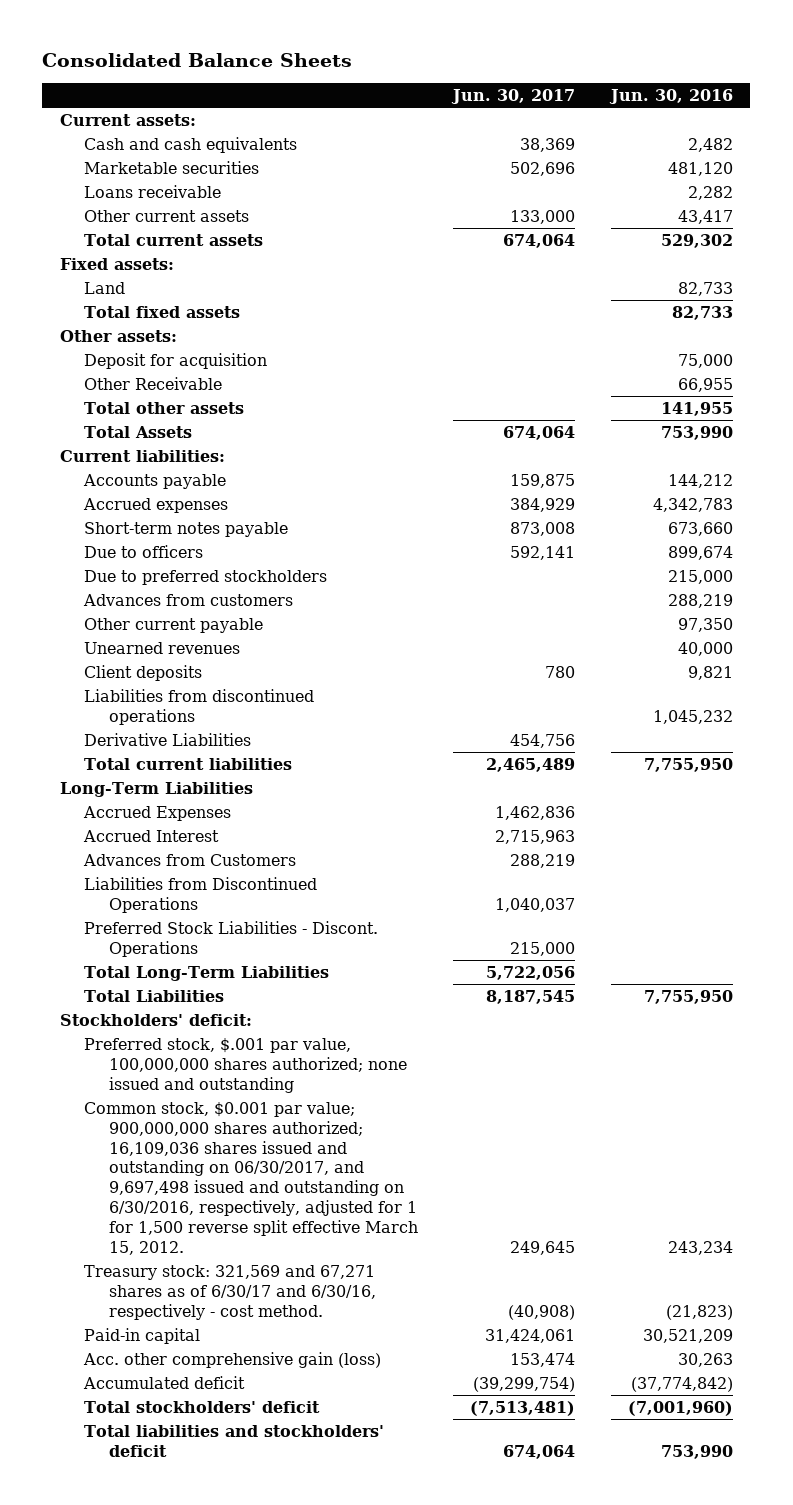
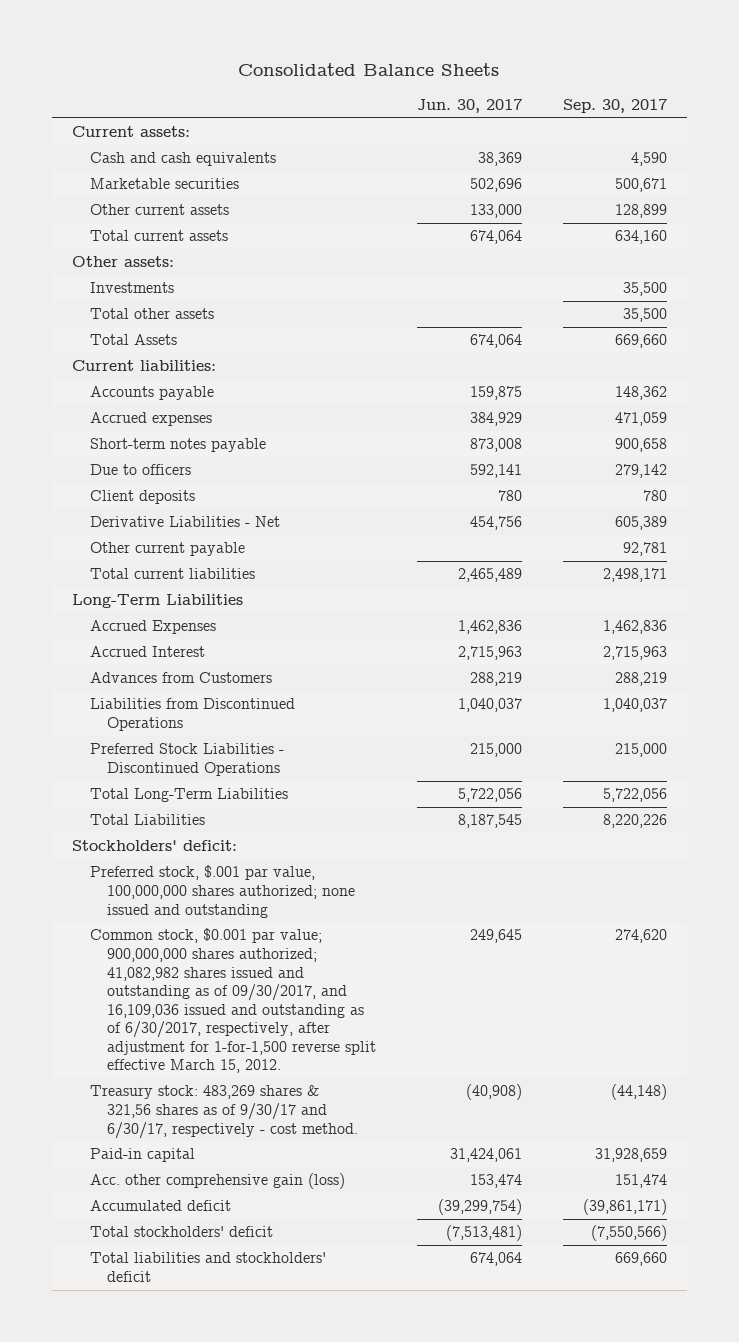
[608,88,733,104] Jun. 30, 2016 -> none
none -> [562,99,667,114] Sep. 30, 2017
[84,184,222,198] Loans receivable -> none
[60,257,175,270] Fixed assets: -> none
[84,281,126,294] Land -> none
[84,305,241,318] Total fixed assets -> none
[84,352,268,369] Deposit for acquisition -> none
[84,376,223,390] Other Receivable -> none
none -> [89,282,174,294] Investments
[84,569,328,585] Due to preferred stockholders -> none
[83,593,294,606] Advances from customers -> none
[84,641,241,654] Unearned revenues -> none
[84,688,315,725] Liabilities from discontinued operations -> none
[84,732,252,746] Derivative Liabilities -> [89,516,280,528] Derivative Liabilities - Net
[84,617,264,633] Other current payable -> [89,542,245,557] Other current payable
[84,920,379,957] Preferred Stock Liabilities - Discont. Operations -> [89,743,284,777] Preferred Stock Liabilities - Discontinued Operations
[84,1101,418,1256] Common stock, $0.001 par value; 900,000,000 shares authorized; 16,109,036 shares issued and outstanding on 06/30/2017, and 9,697,498 issued and outstanding on 6/30/2016, respectively, adjusted for 1 for 1,500 reverse split effective March 15, 2012. -> [89,928,377,1074] Common stock, $0.001 par value; 900,000,000 shares authorized; 41,082,982 shares issued and outstanding as of 09/30/2017, and 16,109,036 issued and outstanding as of 6/30/2017, respectively, after adjustment for 1-for-1,500 reverse split effective March 15, 2012.
[84,1264,376,1320] Treasury stock: 321,569 and 67,271 shares as of 6/30/17 and 6/30/16, respectively - cost method. -> [89,1085,359,1139] Treasury stock: 483,269 shares & 321,56 shares as of 9/30/17 and 6/30/17, respectively - cost method.

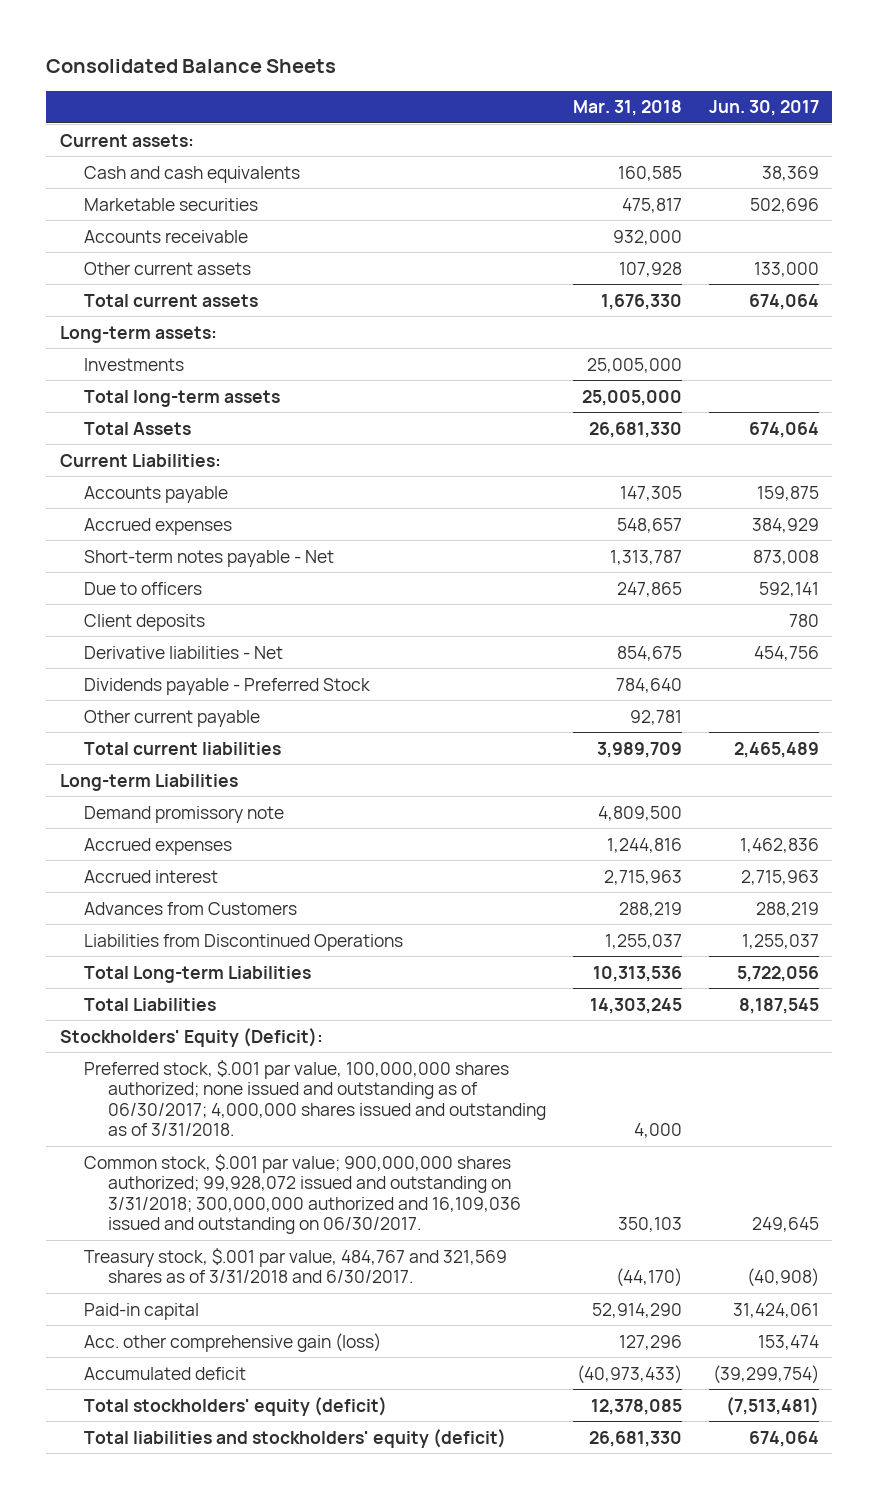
[562,99,667,114] Sep. 30, 2017 -> none
none -> [572,100,682,117] Mar. 31, 2018
none -> [83,229,248,243] Accounts receivable
[72,256,175,268] Other assets: -> [59,325,217,343] Long-term assets:
[89,308,214,320] Total other assets -> [83,389,280,407] Total long-term assets
[72,360,217,372] Current liabilities: -> [59,453,221,467] Current Liabilities:
[89,438,266,453] Short-term notes payable -> [83,549,334,567] Short-term notes payable - Net
[89,516,280,528] Derivative Liabilities - Net -> [83,645,283,659] Derivative liabilities - Net
none -> [83,677,371,695] Dividends payable - Preferred Stock
[72,594,244,609] Long-Term Liabilities -> [59,773,238,791] Long-term Liabilities
none -> [83,805,284,823] Demand promissory note
[89,620,216,635] Accrued Expenses -> [83,837,232,855] Accrued expenses
[89,646,205,658] Accrued Interest -> [83,869,218,883] Accrued interest
[89,743,284,777] Preferred Stock Liabilities - Discontinued Operations -> none
[457,698,522,713] 1,040,037 -> [741,933,819,949] 1,255,037
[89,788,288,803] Total Long-Term Liabilities -> [83,965,311,983] Total Long-term Liabilities
[72,840,238,852] Stockholders' deficit: -> [59,1027,323,1047] Stockholders' Equity (Deficit):
[89,865,356,918] Preferred stock, $.001 par value, 100,000,000 shares authorized; none issued and outstanding -> [83,1059,546,1137] Preferred stock, $.001 par value, 100,000,000 shares authorized; none issued and outstanding as of 06/30/2017; 4,000,000 shares issued and outstanding as of 3/31/2018.
[89,928,377,1074] Common stock, $0.001 par value; 900,000,000 shares authorized; 41,082,982 shares issued and outstanding as of 09/30/2017, and 16,109,036 issued and outstanding as of 6/30/2017, respectively, after adjustment for 1-for-1,500 reverse split effective March 15, 2012. -> [83,1153,521,1235] Common stock, $.001 par value; 900,000,000 shares authorized; 99,928,072 issued and outstanding on 3/31/2018; 300,000,000 authorized and 16,109,036 issued and outstanding on 06/30/2017.
[89,1085,359,1139] Treasury stock: 483,269 shares & 321,56 shares as of 9/30/17 and 6/30/17, respectively - cost method. -> [83,1247,507,1284] Treasury stock, $.001 par value, 484,767 and 321,569 shares as of 3/31/2018 and 6/30/2017.
[89,1226,273,1238] Total stockholders' deficit -> [83,1396,387,1416] Total stockholders' equity (deficit)
[89,1252,326,1283] Total liabilities and stockholders' deficit -> [83,1428,506,1448] Total liabilities and stockholders' equity (deficit)

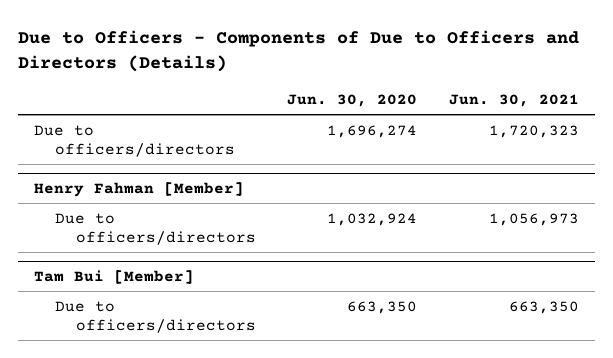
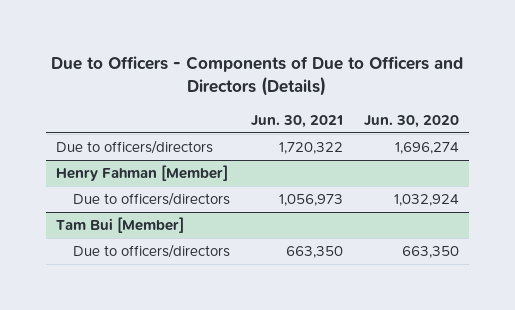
[488,124,579,138] 1,720,323 -> [278,142,343,155] 1,720,322

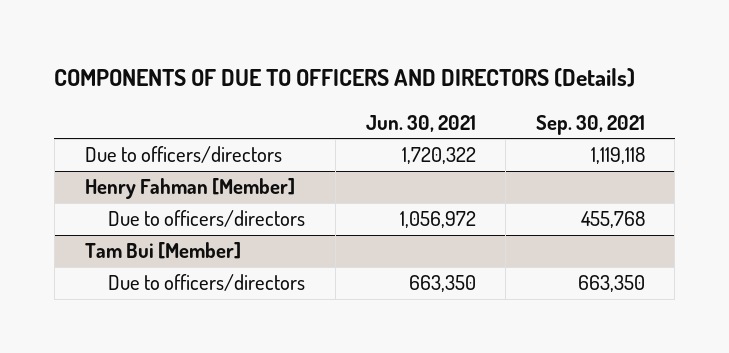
[51,55,464,97] Due to Officers - Components of Due to Officers and Directors (Details) -> [54,68,636,88] COMPONENTS OF DUE TO OFFICERS AND DIRECTORS (Details)
[363,114,459,128] Jun. 30, 2020 -> none
none -> [535,114,645,135] Sep. 30, 2021
[278,194,343,207] 1,056,973 -> [399,211,476,229] 1,056,972

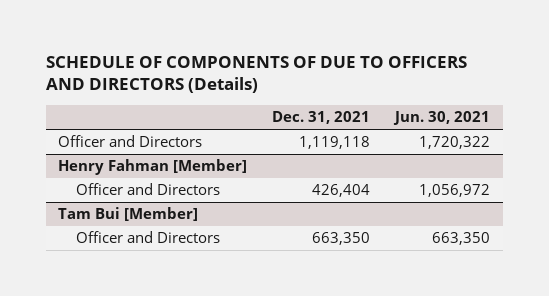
[54,68,636,88] COMPONENTS OF DUE TO OFFICERS AND DIRECTORS (Details) -> [45,56,467,94] SCHEDULE OF COMPONENTS OF DUE TO OFFICERS AND DIRECTORS (Details)
[535,114,645,135] Sep. 30, 2021 -> none
none -> [272,110,371,124] Dec. 31, 2021
[84,146,282,164] Due to officers/directors -> [58,135,203,148] Officer and Directors
[108,210,306,228] Due to officers/directors -> [75,183,220,196] Officer and Directors
[108,274,306,292] Due to officers/directors -> [75,231,220,244] Officer and Directors

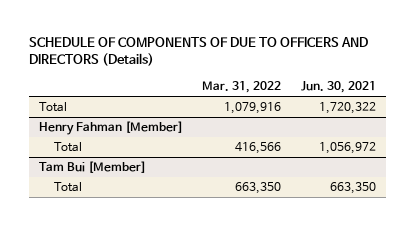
[272,110,371,124] Dec. 31, 2021 -> none
none -> [202,81,282,94] Mar. 31, 2022
[58,135,203,148] Officer and Directors -> [38,102,67,113] Total
[75,183,220,196] Officer and Directors -> [53,142,82,153] Total
[75,231,220,244] Officer and Directors -> [53,182,82,193] Total

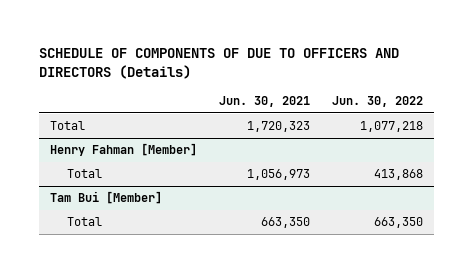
[202,81,282,94] Mar. 31, 2022 -> none
none -> [332,96,424,108] Jun. 30, 2022
[318,102,376,115] 1,720,322 -> [247,121,311,133] 1,720,323
[318,142,376,155] 1,056,972 -> [247,169,311,181] 1,056,973

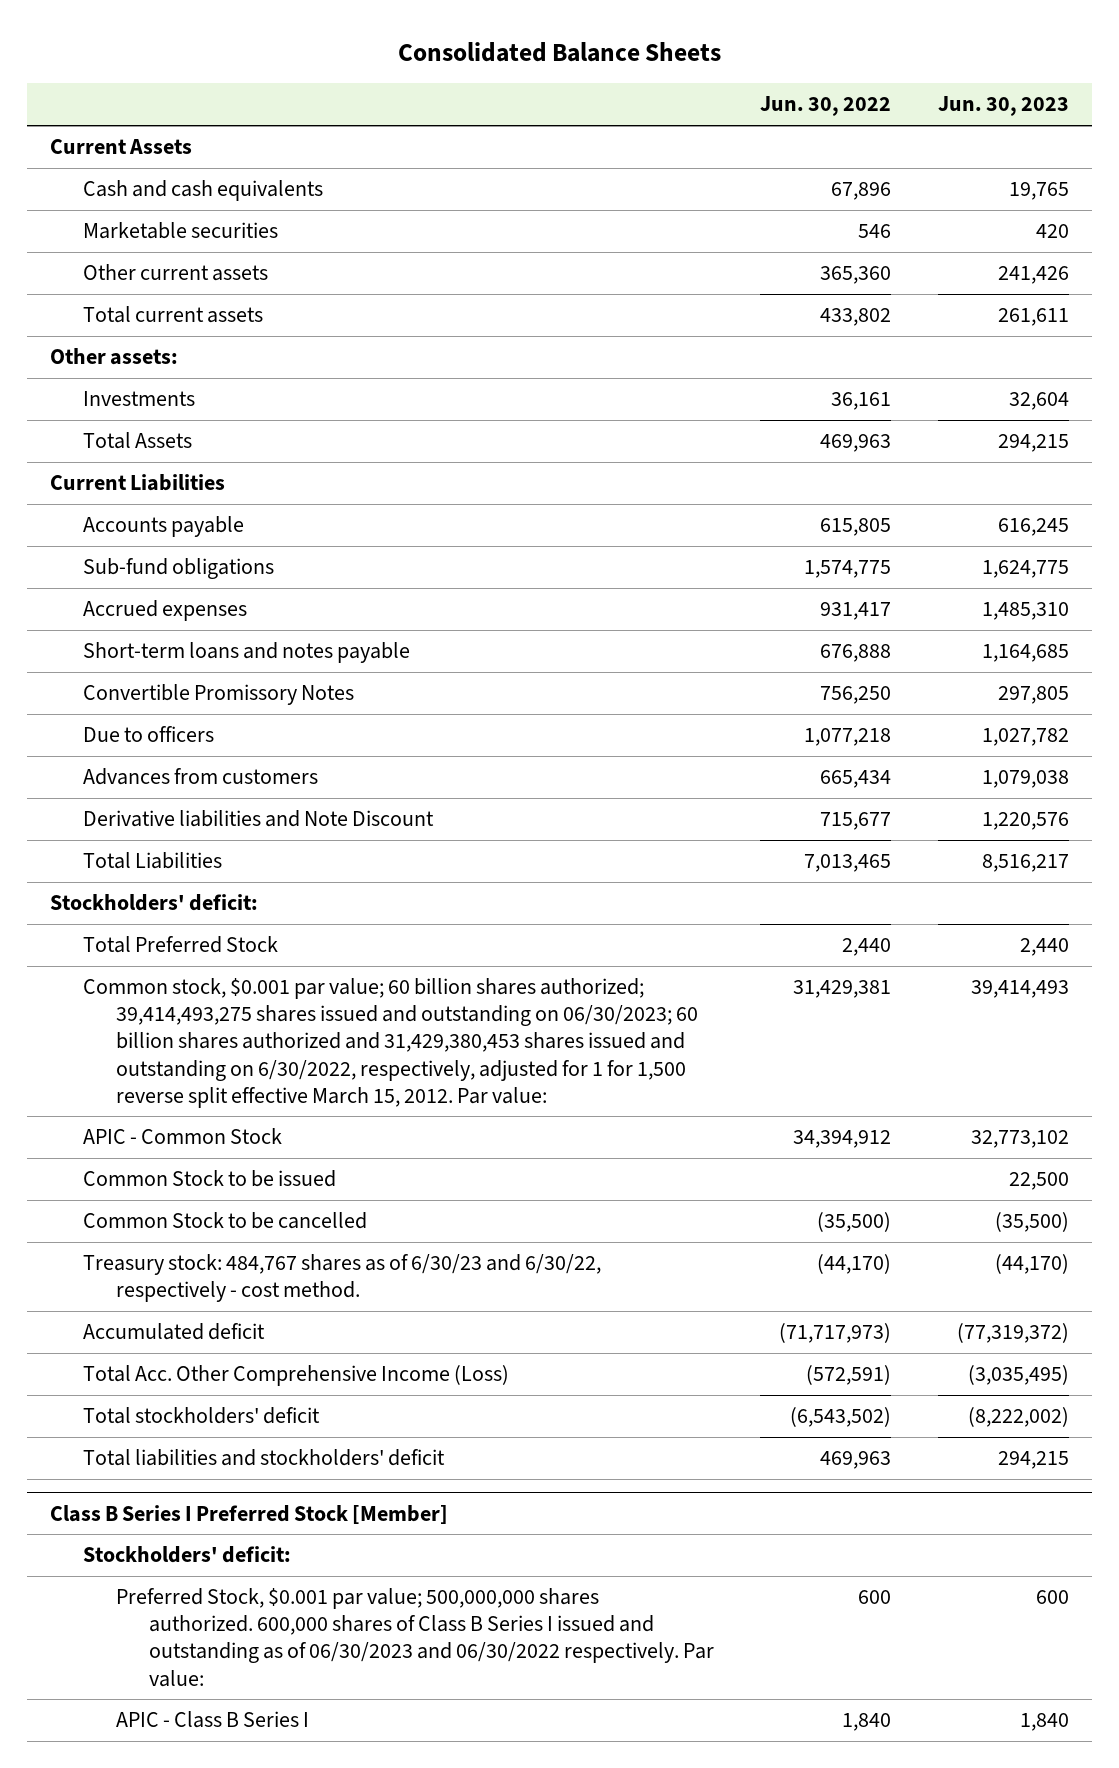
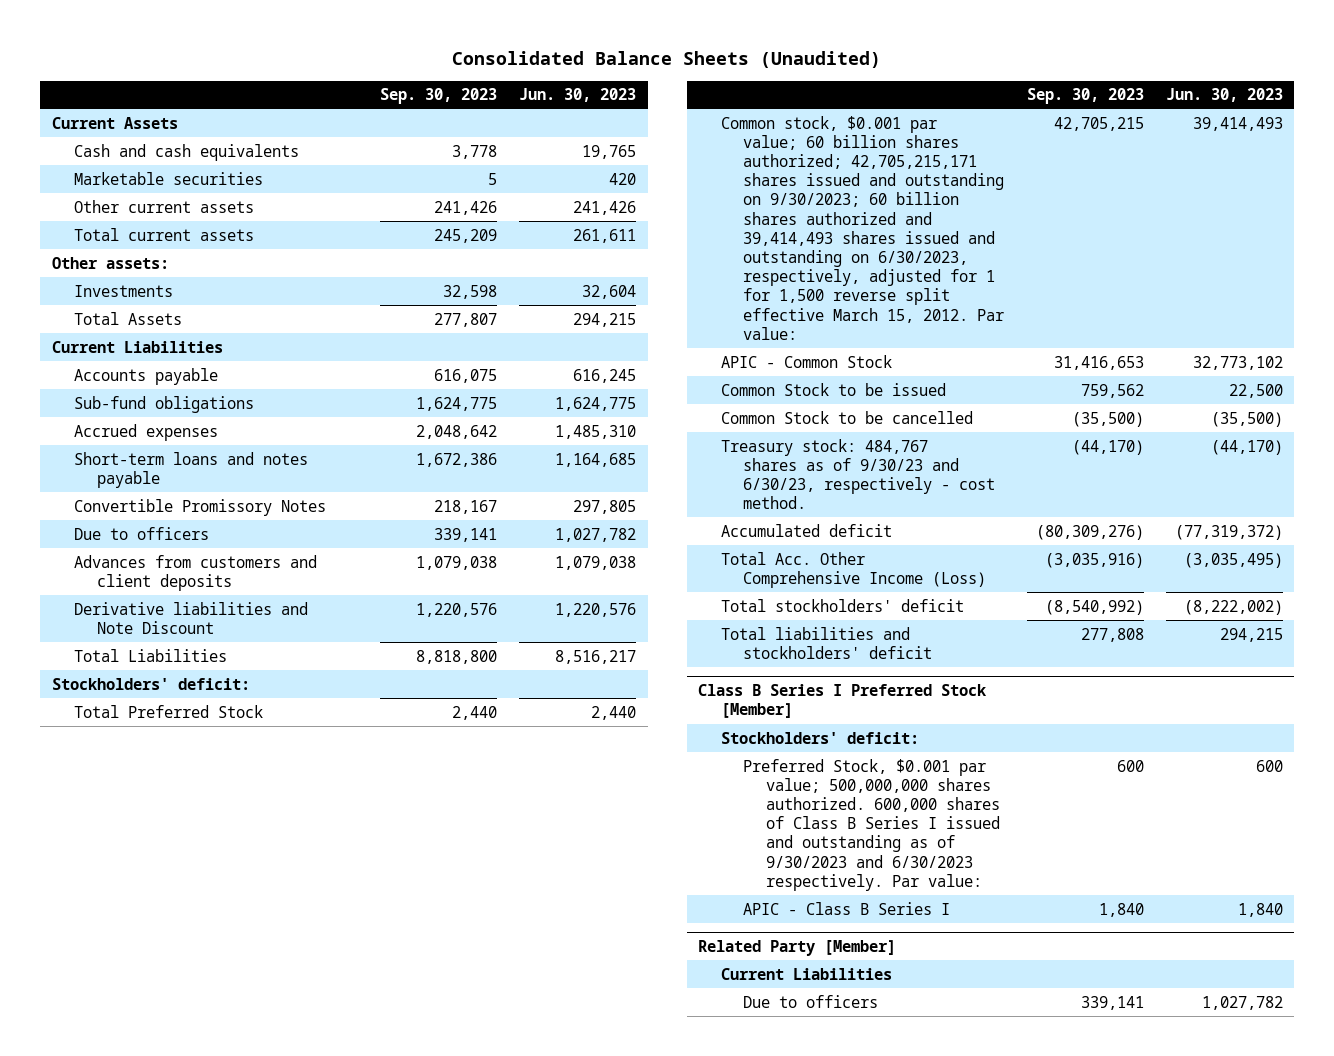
[397,42,721,63] Consolidated Balance Sheets -> [452,50,882,68] Consolidated Balance Sheets (Unaudited)
[760,96,892,117] Jun. 30, 2022 -> none
none -> [380,88,498,105] Sep. 30, 2023
[83,768,319,786] Advances from customers -> [74,554,318,591] Advances from customers and client deposits
[83,978,699,1108] Common stock, $0.001 par value; 60 billion shares authorized; 39,414,493,275 shares issued and outstanding on 06/30/2023; 60 billion shares authorized and 31,429,380,453 shares issued and outstanding on 6/30/2022, respectively, adjusted for 1 for 1,500 reverse split effective March 15, 2012. Par value: -> [720,115,1005,340] Common stock, $0.001 par value; 60 billion shares authorized; 42,705,215,171 shares issued and outstanding on 9/30/2023; 60 billion shares authorized and 39,414,493 shares issued and outstanding on 6/30/2023, respectively, adjusted for 1 for 1,500 reverse split effective March 15, 2012. Par value:
[83,1254,602,1303] Treasury stock: 484,767 shares as of 6/30/23 and 6/30/22, respectively - cost method. -> [720,438,996,510] Treasury stock: 484,767 shares as of 9/30/23 and 6/30/23, respectively - cost method.
[116,1588,714,1687] Preferred Stock, $0.001 par value; 500,000,000 shares authorized. 600,000 shares of Class B Series I issued and outstanding as of 06/30/2023 and 06/30/2022 respectively. Par value: -> [743,758,1000,891] Preferred Stock, $0.001 par value; 500,000,000 shares authorized. 600,000 shares of Class B Series I issued and outstanding as of 9/30/2023 and 6/30/2023 respectively. Par value:
none -> [698,940,897,957] Related Party [Member]
none -> [720,967,892,980] Current Liabilities
none -> [743,994,879,1008] Due to officers

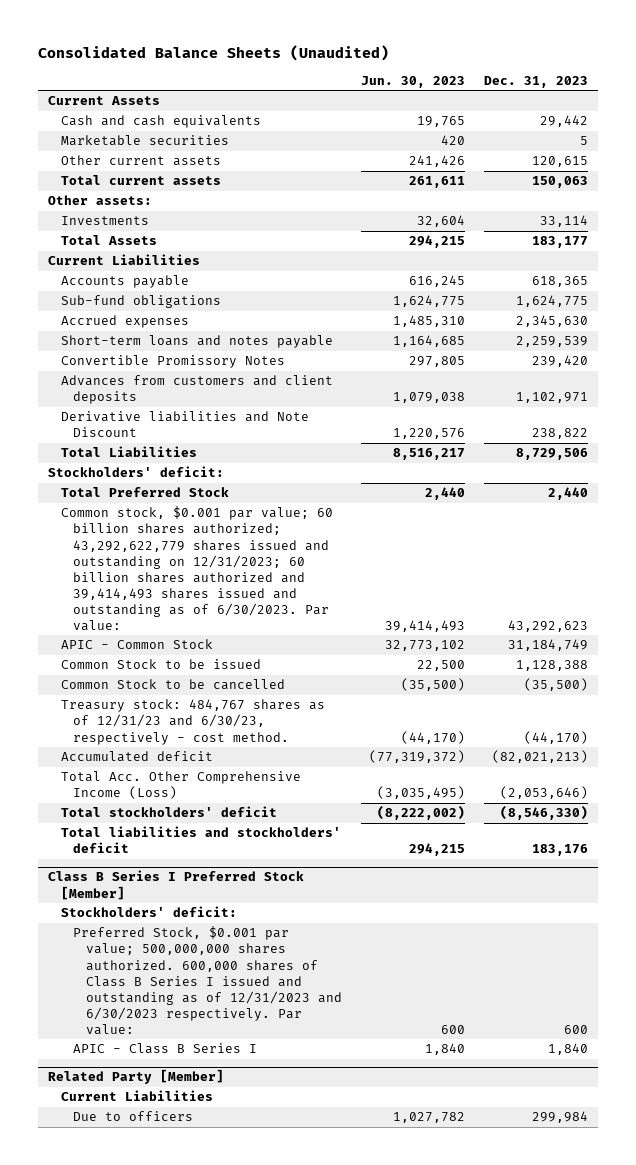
[380,88,498,105] Sep. 30, 2023 -> none
none -> [484,75,589,88] Dec. 31, 2023
[74,526,210,540] Due to officers -> none
[720,115,1005,340] Common stock, $0.001 par value; 60 billion shares authorized; 42,705,215,171 shares issued and outstanding on 9/30/2023; 60 billion shares authorized and 39,414,493 shares issued and outstanding on 6/30/2023, respectively, adjusted for 1 for 1,500 reverse split effective March 15, 2012. Par value: -> [60,506,333,631] Common stock, $0.001 par value; 60 billion shares authorized; 43,292,622,779 shares issued and outstanding on 12/31/2023; 60 billion shares authorized and 39,414,493 shares issued and outstanding as of 6/30/2023. Par value:
[720,438,996,510] Treasury stock: 484,767 shares as of 9/30/23 and 6/30/23, respectively - cost method. -> [60,699,325,745] Treasury stock: 484,767 shares as of 12/31/23 and 6/30/23, respectively - cost method.
[743,758,1000,891] Preferred Stock, $0.001 par value; 500,000,000 shares authorized. 600,000 shares of Class B Series I issued and outstanding as of 9/30/2023 and 6/30/2023 respectively. Par value: -> [73,926,343,1035] Preferred Stock, $0.001 par value; 500,000,000 shares authorized. 600,000 shares of Class B Series I issued and outstanding as of 12/31/2023 and 6/30/2023 respectively. Par value:

